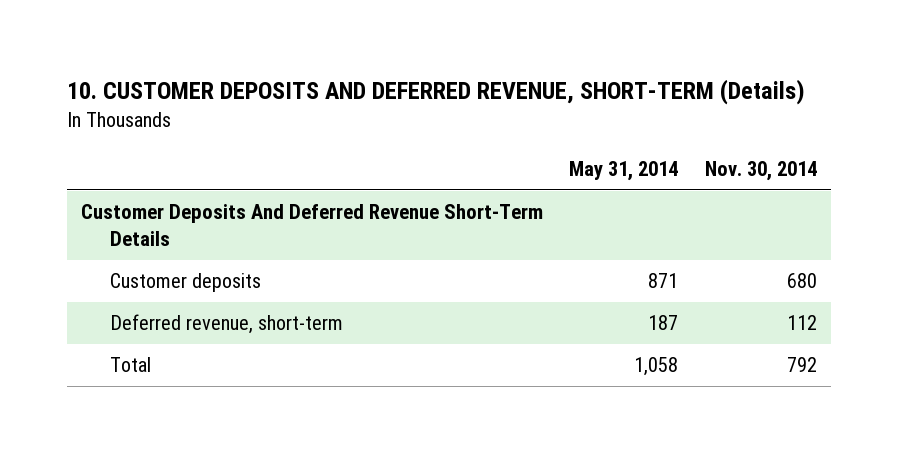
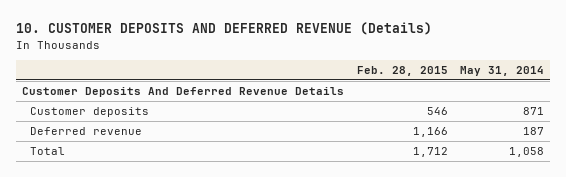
[67,79,806,106] 10. CUSTOMER DEPOSITS AND DEFERRED REVENUE, SHORT-TERM (Details) -> [16,22,433,36] 10. CUSTOMER DEPOSITS AND DEFERRED REVENUE (Details)
[705,161,818,182] Nov. 30, 2014 -> none
none -> [356,65,448,76] Feb. 28, 2015
[80,204,543,246] Customer Deposits And Deferred Revenue Short-Term Details -> [22,87,345,98] Customer Deposits And Deferred Revenue Details
[110,314,344,335] Deferred revenue, short-term -> [30,127,143,136] Deferred revenue

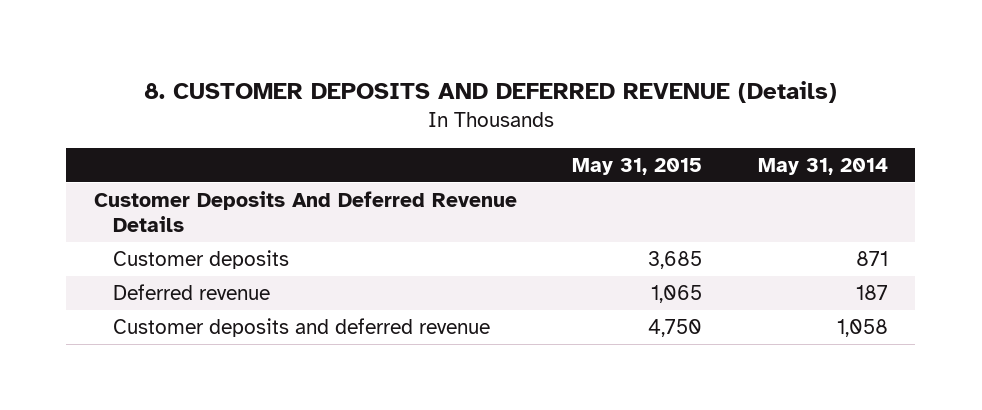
[16,22,433,36] 10. CUSTOMER DEPOSITS AND DEFERRED REVENUE (Details) -> [143,80,837,103] 8. CUSTOMER DEPOSITS AND DEFERRED REVENUE (Details)
[356,65,448,76] Feb. 28, 2015 -> none
none -> [572,157,703,175] May 31, 2015
[30,147,66,156] Total -> [113,318,491,338] Customer deposits and deferred revenue

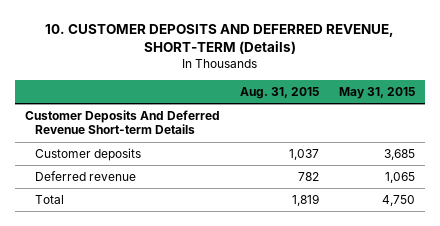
[143,80,837,103] 8. CUSTOMER DEPOSITS AND DEFERRED REVENUE (Details) -> [44,23,394,55] 10. CUSTOMER DEPOSITS AND DEFERRED REVENUE, SHORT-TERM (Details)
[757,157,888,175] May 31, 2014 -> none
none -> [239,87,319,100] Aug. 31, 2015
[93,191,517,233] Customer Deposits And Deferred Revenue Details -> [25,109,221,135] Customer Deposits And Deferred Revenue Short-term Details
[113,318,491,338] Customer deposits and deferred revenue -> [34,194,64,204] Total

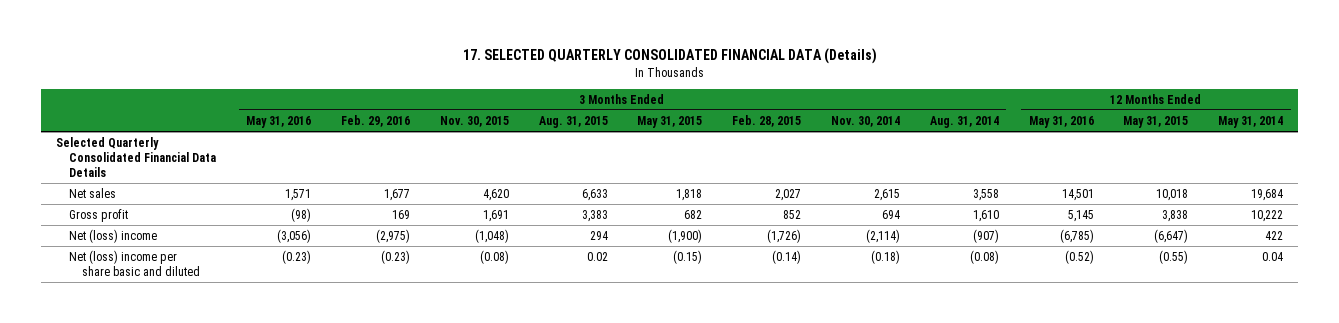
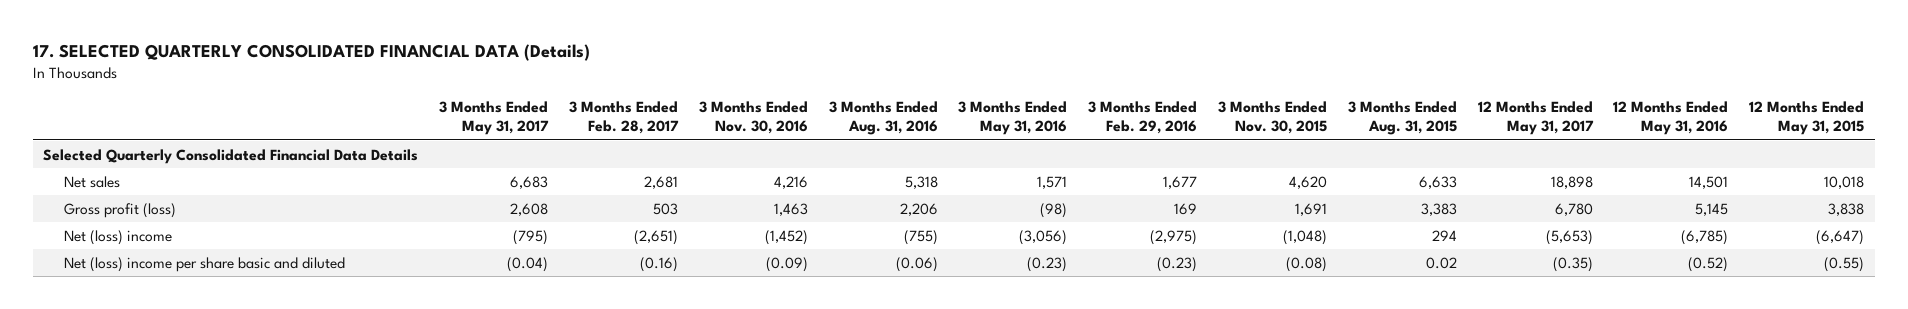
[637,115,703,128] May 31, 2015 -> none
[732,114,802,127] Feb. 28, 2015 -> none
[831,115,901,127] Nov. 30, 2014 -> none
[929,115,999,128] Aug. 31, 2014 -> none
[1218,115,1284,128] May 31, 2014 -> none
none -> [439,101,550,136] 3 Months Ended May 31, 2017
none -> [569,101,680,135] 3 Months Ended Feb. 28, 2017
none -> [698,101,808,135] 3 Months Ended Nov. 30, 2016
none -> [828,101,938,136] 3 Months Ended Aug. 31, 2016
none -> [1477,101,1594,136] 12 Months Ended May 31, 2017
[69,208,129,222] Gross profit -> [64,202,177,218] Gross profit (loss)

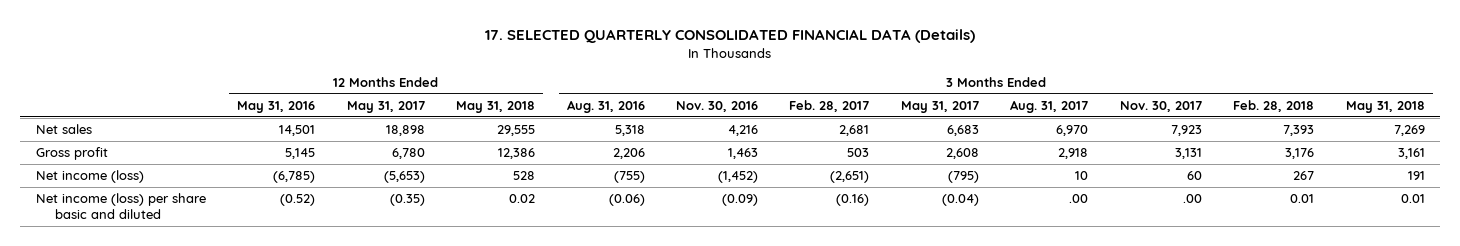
[958,101,1068,136] 3 Months Ended May 31, 2016 -> none
[1088,101,1198,135] 3 Months Ended Feb. 29, 2016 -> none
[1218,101,1328,135] 3 Months Ended Nov. 30, 2015 -> none
[1347,101,1457,136] 3 Months Ended Aug. 31, 2015 -> none
[1749,101,1865,136] 12 Months Ended May 31, 2015 -> none
none -> [456,100,536,113] May 31, 2018
none -> [1010,99,1089,113] Aug. 31, 2017
none -> [1119,100,1202,112] Nov. 30, 2017
none -> [1233,99,1315,112] Feb. 28, 2018
none -> [1345,100,1425,113] May 31, 2018
[43,148,419,164] Selected Quarterly Consolidated Financial Data Details -> none
[64,202,177,218] Gross profit (loss) -> [35,147,108,161] Gross profit
[64,229,173,245] Net (loss) income -> [35,170,144,184] Net income (loss)
[64,256,346,272] Net (loss) income per share basic and diluted -> [35,193,206,219] Net income (loss) per share basic and diluted

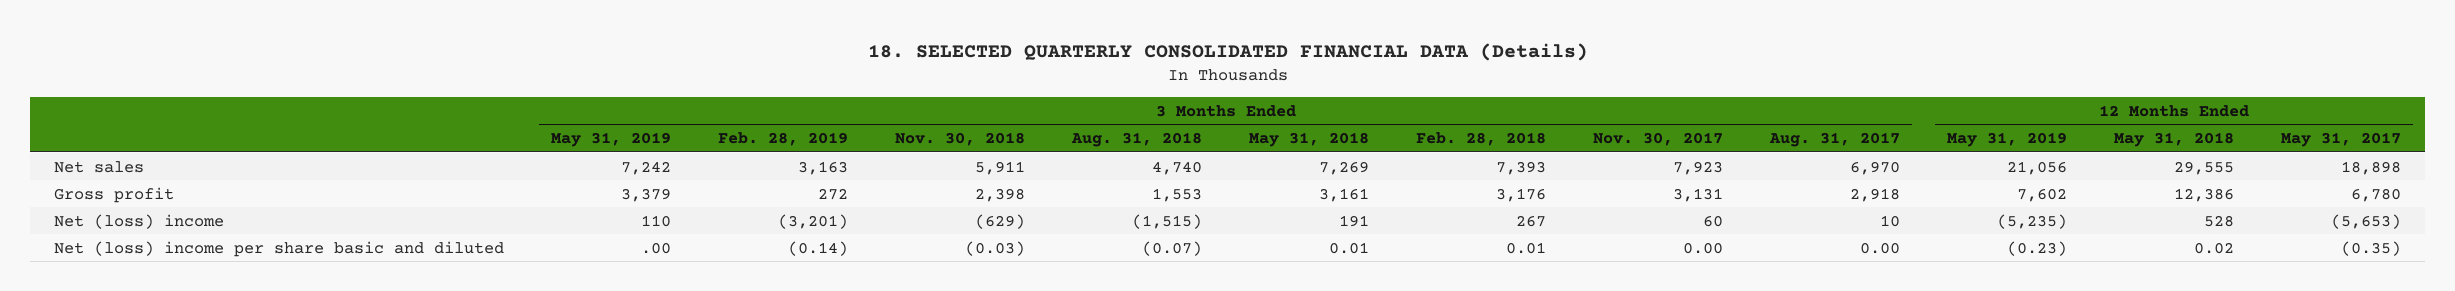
[485,29,976,44] 17. SELECTED QUARTERLY CONSOLIDATED FINANCIAL DATA (Details) -> [867,43,1588,62] 18. SELECTED QUARTERLY CONSOLIDATED FINANCIAL DATA (Details)
[237,100,316,113] May 31, 2016 -> none
[566,99,645,113] Aug. 31, 2016 -> none
[675,100,758,112] Nov. 30, 2016 -> none
[789,99,870,112] Feb. 28, 2017 -> none
[900,100,979,113] May 31, 2017 -> none
none -> [550,132,671,148] May 31, 2019
none -> [717,132,848,147] Feb. 28, 2019
none -> [895,132,1026,147] Nov. 30, 2018
none -> [1071,132,1203,148] Aug. 31, 2018
none -> [1947,132,2068,148] May 31, 2019
[35,170,144,184] Net income (loss) -> [53,213,224,229] Net (loss) income
[35,193,206,219] Net income (loss) per share basic and diluted -> [53,240,504,257] Net (loss) income per share basic and diluted
[1069,194,1089,204] .00 -> [1860,241,1901,254] 0.00
[1182,194,1202,204] .00 -> [1683,241,1724,254] 0.00

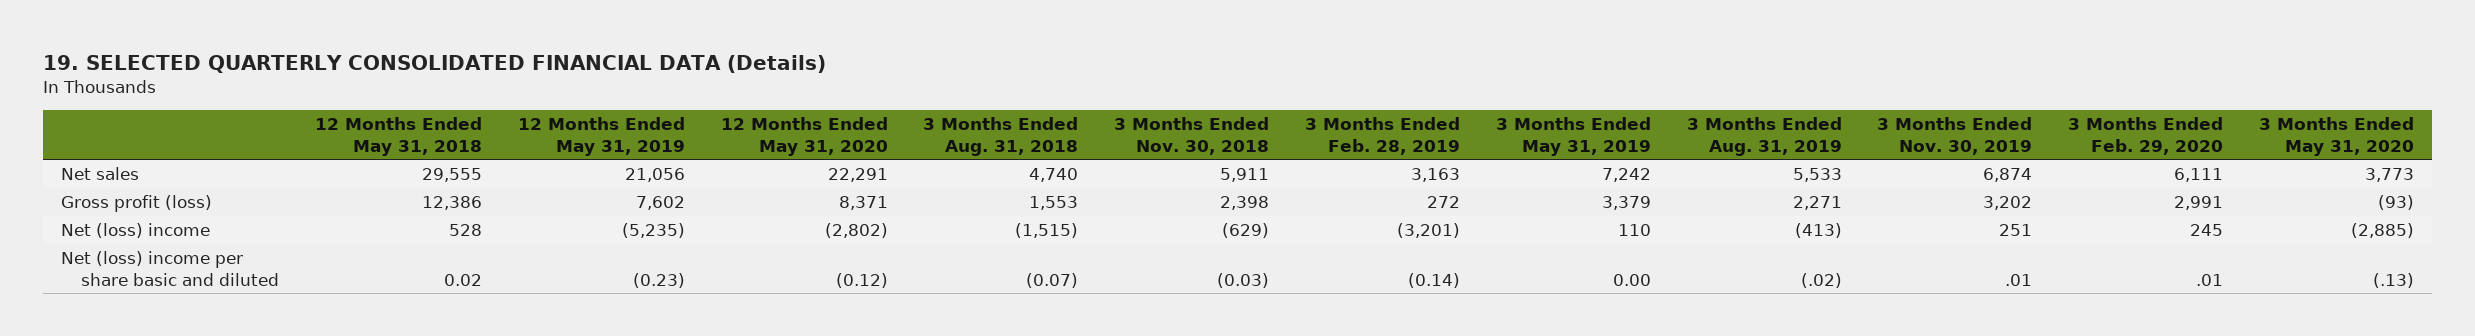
[867,43,1588,62] 18. SELECTED QUARTERLY CONSOLIDATED FINANCIAL DATA (Details) -> [42,54,826,73] 19. SELECTED QUARTERLY CONSOLIDATED FINANCIAL DATA (Details)
[1249,132,1370,148] May 31, 2018 -> none
[1416,132,1547,147] Feb. 28, 2018 -> none
[1593,132,1724,147] Nov. 30, 2017 -> none
[1769,132,1901,148] Aug. 31, 2017 -> none
[2281,132,2402,148] May 31, 2017 -> none
none -> [720,116,888,156] 12 Months Ended May 31, 2020
none -> [1686,116,1842,156] 3 Months Ended Aug. 31, 2019
none -> [1877,116,2033,155] 3 Months Ended Nov. 30, 2019
none -> [2068,116,2224,155] 3 Months Ended Feb. 29, 2020
none -> [2258,116,2414,156] 3 Months Ended May 31, 2020
[53,186,174,203] Gross profit -> [60,195,212,213] Gross profit (loss)
[640,241,671,254] .00 -> [1612,273,1651,286] 0.00

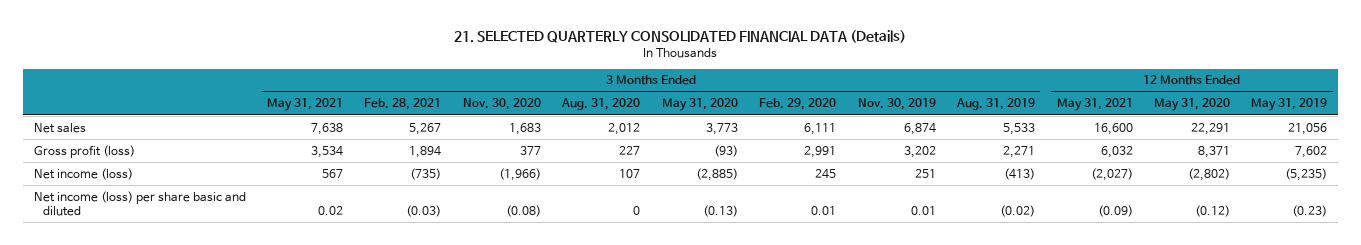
[42,54,826,73] 19. SELECTED QUARTERLY CONSOLIDATED FINANCIAL DATA (Details) -> [454,30,907,44] 21. SELECTED QUARTERLY CONSOLIDATED FINANCIAL DATA (Details)
[314,116,482,156] 12 Months Ended May 31, 2018 -> none
[923,116,1079,156] 3 Months Ended Aug. 31, 2018 -> none
[1114,116,1270,155] 3 Months Ended Nov. 30, 2018 -> none
[1304,116,1460,155] 3 Months Ended Feb. 28, 2019 -> none
[1495,116,1651,156] 3 Months Ended May 31, 2019 -> none
none -> [267,98,344,112] May 31, 2021
none -> [364,98,442,111] Feb. 28, 2021
none -> [462,98,541,111] Nov. 30, 2020
none -> [561,98,641,111] Aug. 31, 2020
none -> [1056,98,1133,112] May 31, 2021
[60,223,210,239] Net (loss) income -> [33,167,133,180] Net income (loss)
[60,251,280,286] Net (loss) income per share basic and diluted -> [33,190,246,217] Net income (loss) per share basic and diluted
[1800,272,1842,288] (.02) -> [1000,205,1036,218] (0.02)
[2005,273,2033,286] .01 -> [910,206,936,216] 0.01
[2196,273,2224,286] .01 -> [811,206,837,216] 0.01
[2372,272,2414,288] (.13) -> [702,205,738,218] (0.13)

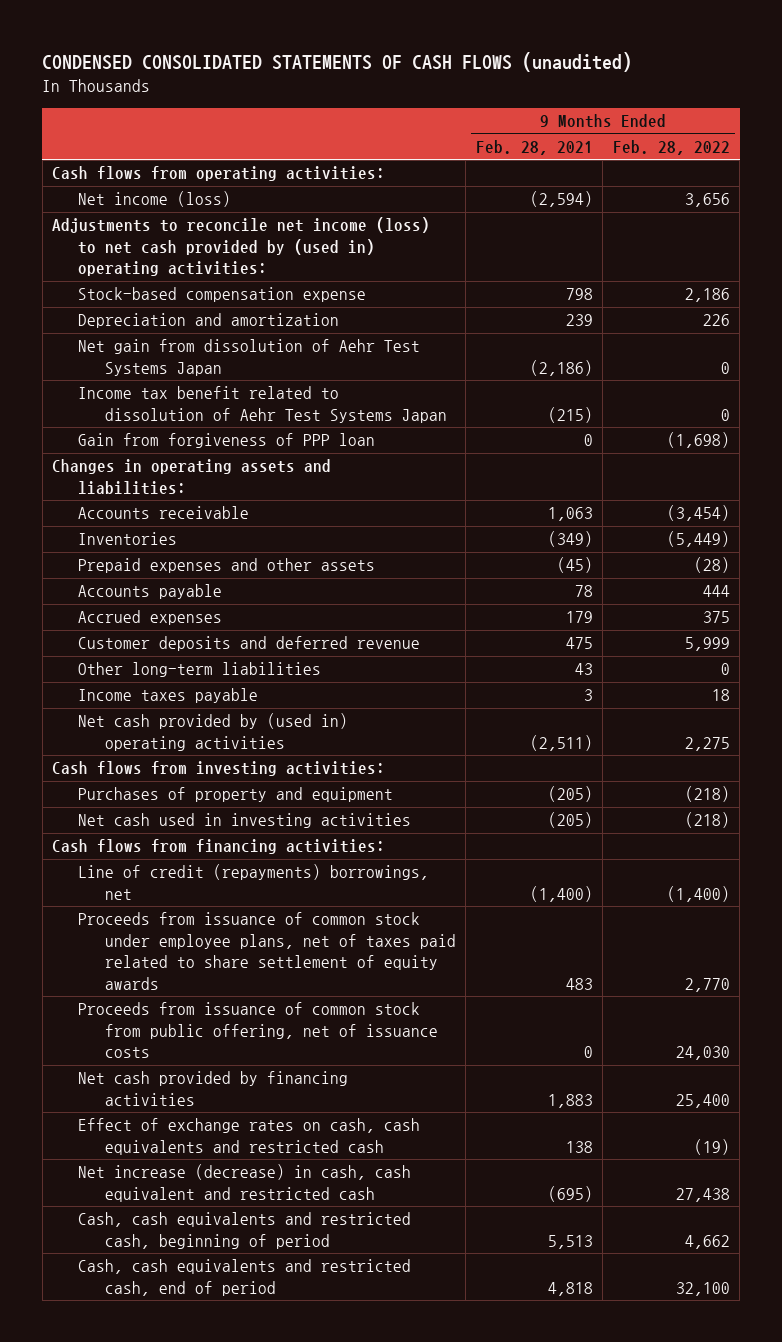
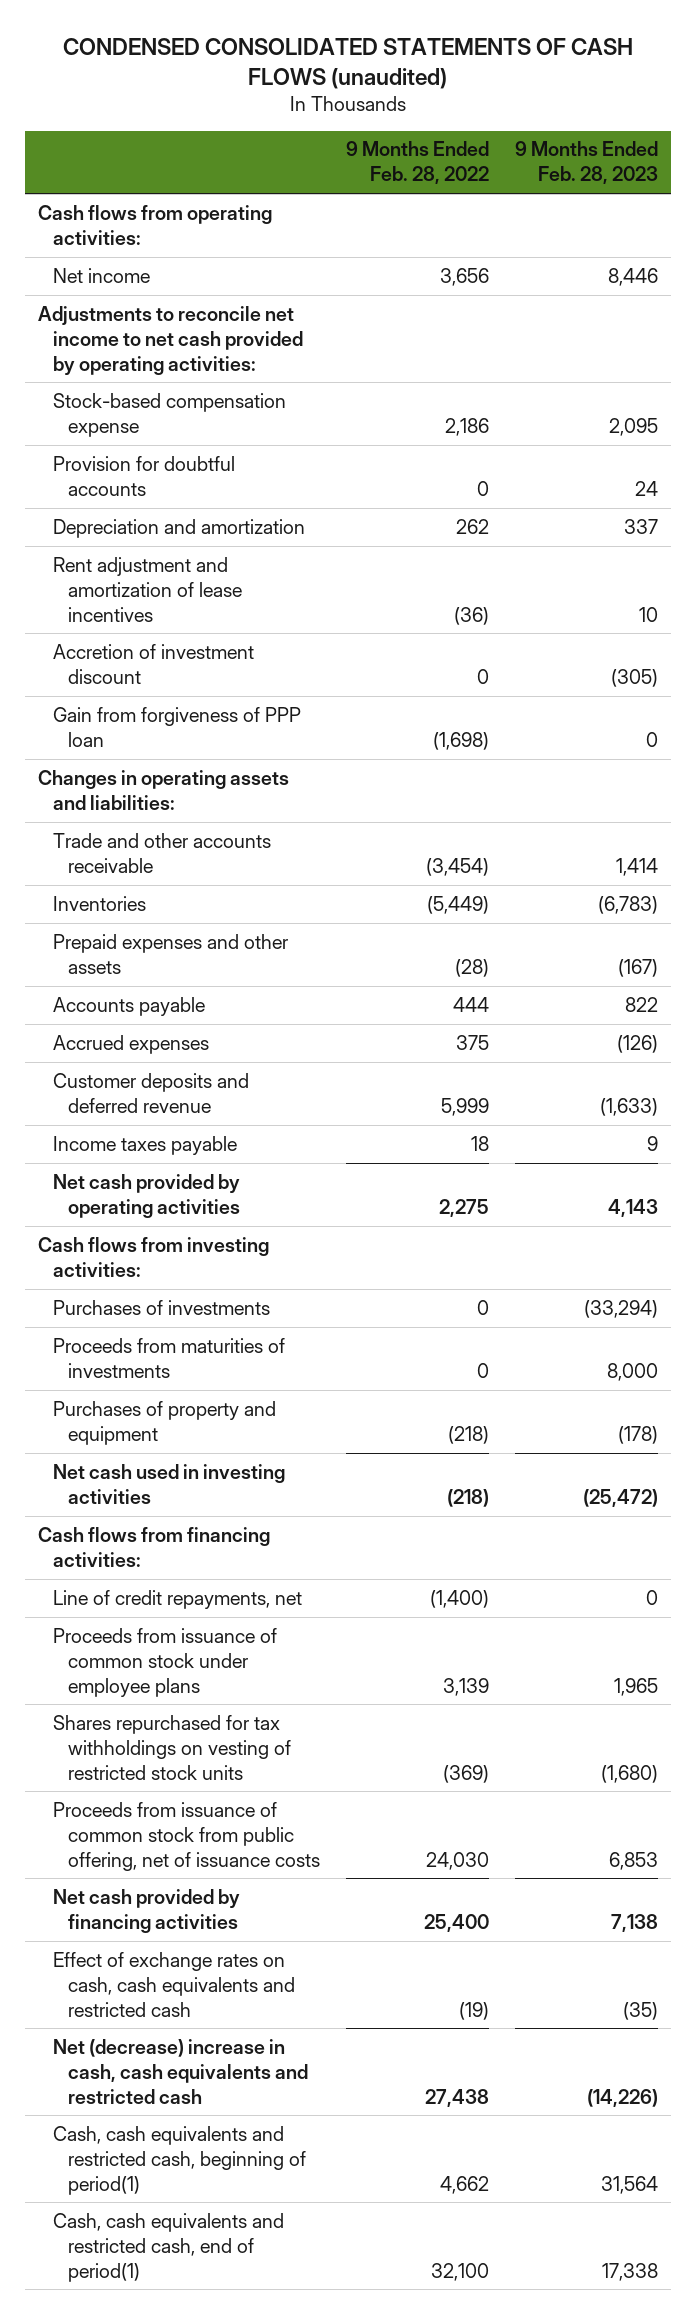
[475,139,593,155] Feb. 28, 2021 -> none
none -> [514,141,658,185] 9 Months Ended Feb. 28, 2023
[78,191,232,208] Net income (loss) -> [53,267,151,283] Net income
[52,217,431,277] Adjustments to reconcile net income (loss) to net cash provided by (used in) operating activities: -> [37,305,304,375] Adjustments to reconcile net income to net cash provided by operating activities:
[78,339,421,376] Net gain from dissolution of Aehr Test Systems Japan -> none
[78,386,447,423] Income tax benefit related to dissolution of Aehr Test Systems Japan -> none
none -> [53,455,236,496] Provision for doubtful accounts
[702,314,730,327] 226 -> [456,518,490,534] 262
none -> [53,556,243,622] Rent adjustment and amortization of lease incentives
none -> [53,643,255,684] Accretion of investment discount
[78,506,250,520] Accounts receivable -> [53,832,272,873] Trade and other accounts receivable
[78,662,322,678] Other long-term liabilities -> none
[78,713,349,751] Net cash provided by (used in) operating activities -> [53,1173,241,1218] Net cash provided by operating activities
none -> [53,1299,271,1315] Purchases of investments
none -> [53,1337,286,1378] Proceeds from maturities of investments
[78,864,430,900] Line of credit (repayments) borrowings, net -> [53,1589,303,1609] Line of credit repayments, net
[78,912,456,990] Proceeds from issuance of common stock under employee plans, net of taxes paid related to share settlement of equity awards -> [53,1627,278,1697] Proceeds from issuance of common stock under employee plans
[684,977,730,992] 2,770 -> [443,1677,490,1696] 3,139
none -> [53,1714,292,1780] Shares repurchased for tax withholdings on vesting of restricted stock units
[78,1164,412,1202] Net increase (decrease) in cash, cash equivalent and restricted cash -> [53,2038,309,2104] Net (decrease) increase in cash, cash equivalents and restricted cash
[78,1212,412,1249] Cash, cash equivalents and restricted cash, beginning of period -> [53,2125,307,2195] Cash, cash equivalents and restricted cash, beginning of period(1)
[78,1259,412,1296] Cash, cash equivalents and restricted cash, end of period -> [53,2212,285,2282] Cash, cash equivalents and restricted cash, end of period(1)

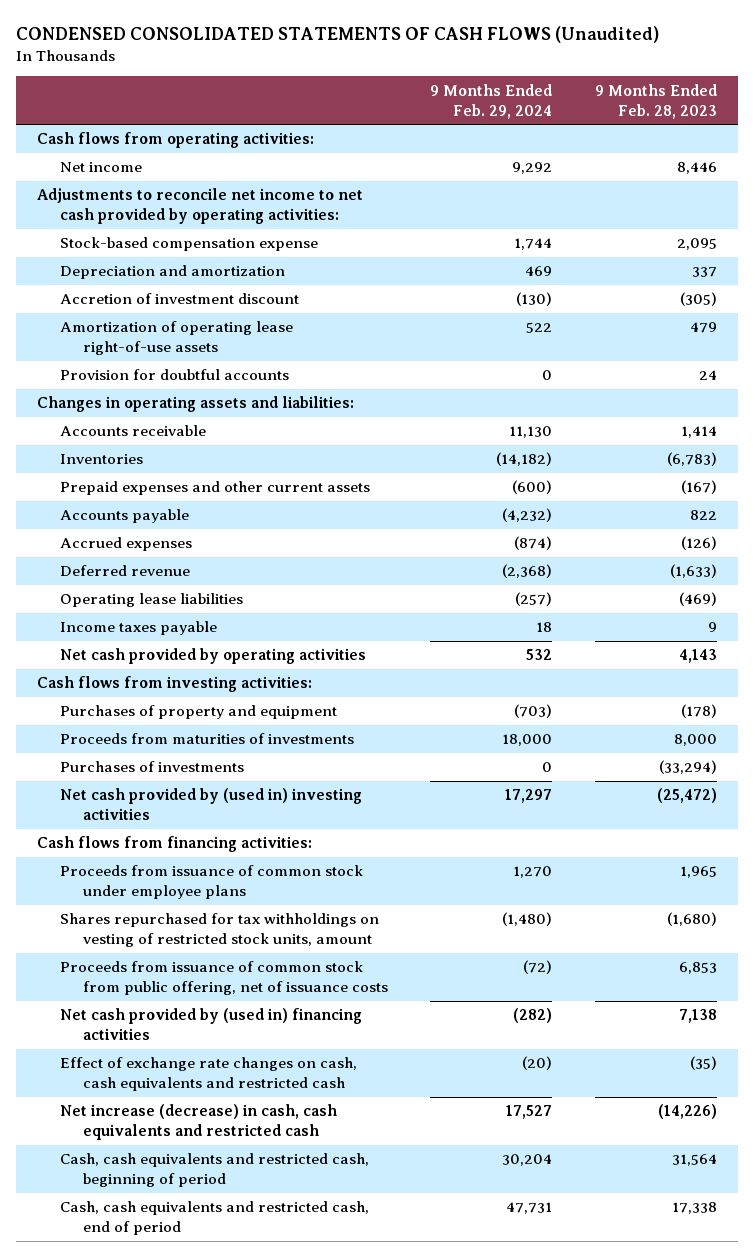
[62,38,633,90] CONDENSED CONSOLIDATED STATEMENTS OF CASH FLOWS (unaudited) -> [16,26,660,44] CONDENSED CONSOLIDATED STATEMENTS OF CASH FLOWS (Unaudited)
[346,141,490,185] 9 Months Ended Feb. 28, 2022 -> none
none -> [430,83,553,119] 9 Months Ended Feb. 29, 2024
[53,556,243,622] Rent adjustment and amortization of lease incentives -> none
[53,706,302,747] Gain from forgiveness of PPP loan -> none
none -> [60,321,294,356] Amortization of operating lease right-of-use assets
[53,455,236,496] Provision for doubtful accounts -> [60,369,290,381] Provision for doubtful accounts
[53,832,272,873] Trade and other accounts receivable -> [60,425,207,437] Accounts receivable
[53,933,289,974] Prepaid expenses and other assets -> [60,481,371,496] Prepaid expenses and other current assets
[53,1072,250,1113] Customer deposits and deferred revenue -> [60,565,191,577] Deferred revenue
none -> [60,593,244,608] Operating lease liabilities
[53,1337,286,1378] Proceeds from maturities of investments -> [60,733,355,745] Proceeds from maturities of investments
[53,1299,271,1315] Purchases of investments -> [60,761,245,773] Purchases of investments
[53,1463,286,1504] Net cash used in investing activities -> [60,788,363,821] Net cash provided by (used in) investing activities
[53,1589,303,1609] Line of credit repayments, net -> none
[53,1714,292,1780] Shares repurchased for tax withholdings on vesting of restricted stock units -> [60,913,380,948] Shares repurchased for tax withholdings on vesting of restricted stock units, amount
[53,1888,241,1933] Net cash provided by financing activities -> [60,1008,363,1041] Net cash provided by (used in) financing activities
[53,1951,296,2017] Effect of exchange rates on cash, cash equivalents and restricted cash -> [60,1057,358,1092] Effect of exchange rate changes on cash, cash equivalents and restricted cash
[53,2038,309,2104] Net (decrease) increase in cash, cash equivalents and restricted cash -> [60,1104,338,1141] Net increase (decrease) in cash, cash equivalents and restricted cash
[53,2125,307,2195] Cash, cash equivalents and restricted cash, beginning of period(1) -> [60,1153,370,1188] Cash, cash equivalents and restricted cash, beginning of period
[53,2212,285,2282] Cash, cash equivalents and restricted cash, end of period(1) -> [60,1201,370,1236] Cash, cash equivalents and restricted cash, end of period

